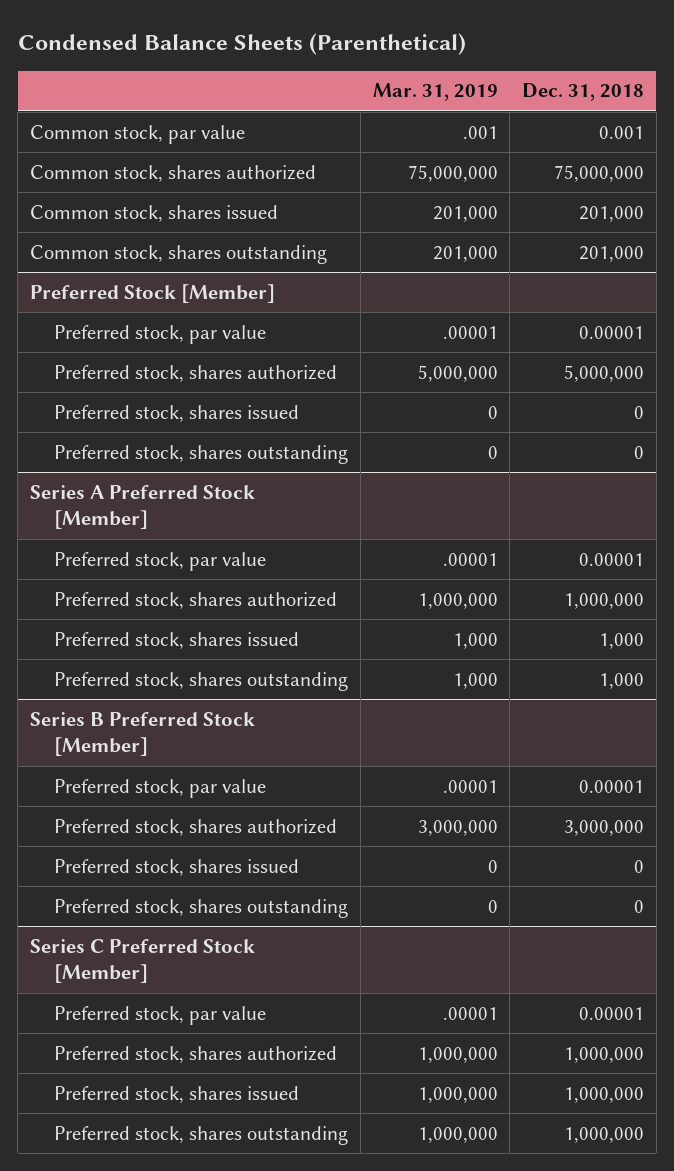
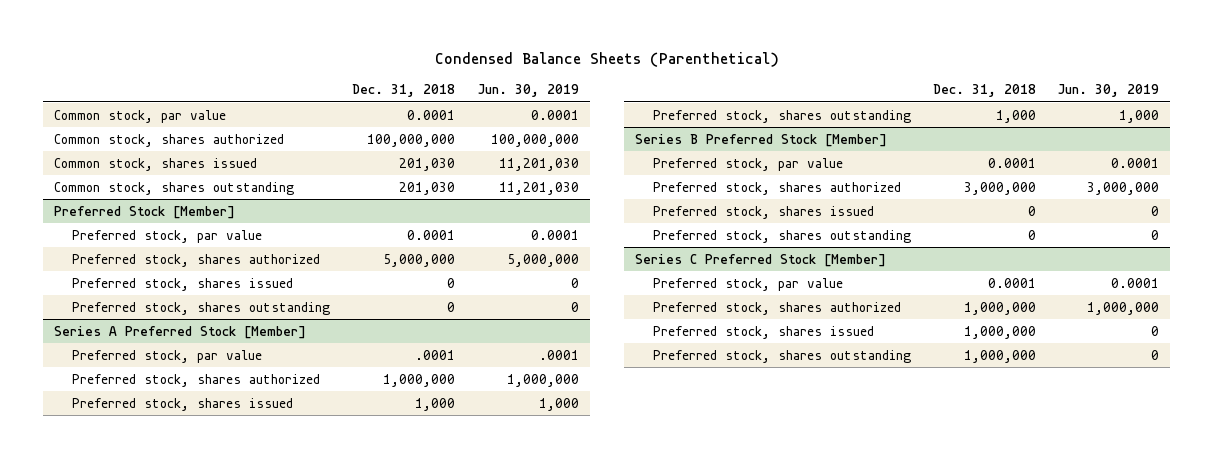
[372,83,498,102] Mar. 31, 2019 -> none
none -> [477,84,579,98] Jun. 30, 2019
[599,125,645,139] 0.001 -> [407,109,456,120] 0.0001
[554,164,645,182] 75,000,000 -> [367,133,456,147] 100,000,000
[579,205,645,222] 201,000 -> [399,157,456,171] 201,030
[579,245,645,262] 201,000 -> [399,181,456,195] 201,030
[579,325,645,339] 0.00001 -> [407,229,456,240] 0.0001
[579,552,645,566] 0.00001 -> [415,349,456,360] .0001
[579,779,645,793] 0.00001 -> [987,157,1036,168] 0.0001
[579,1006,645,1020] 0.00001 -> [987,277,1036,288] 0.0001

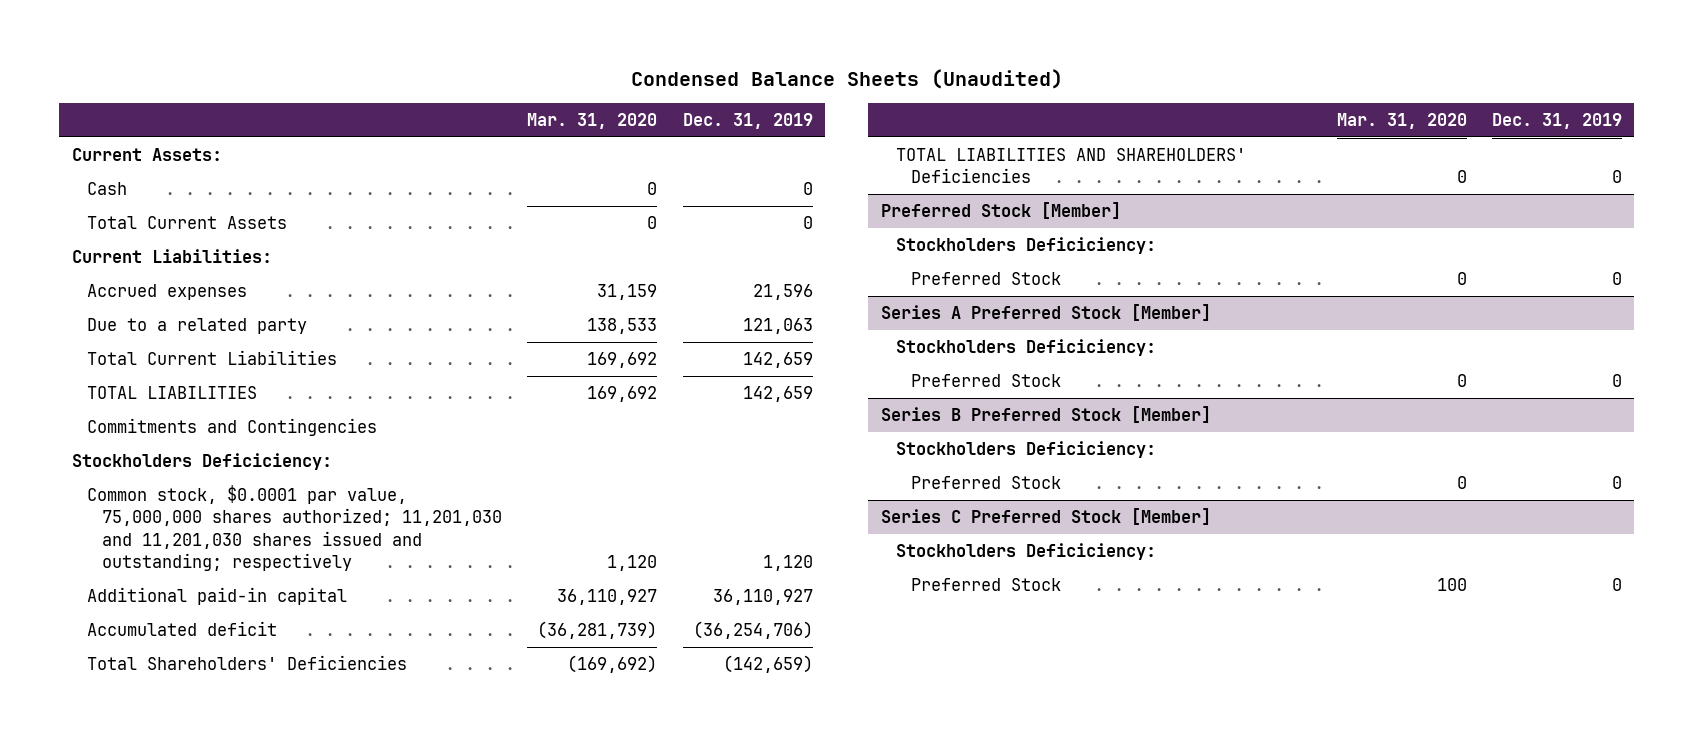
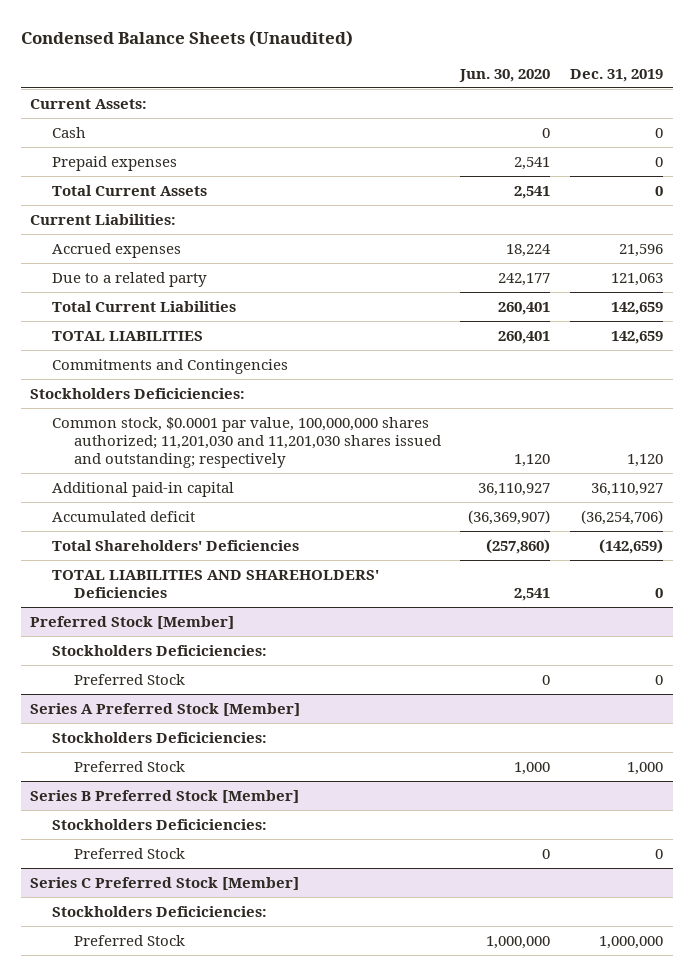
[527,112,658,129] Mar. 31, 2020 -> none
none -> [459,68,551,82] Jun. 30, 2020
none -> [52,156,178,172] Prepaid expenses
[71,453,332,471] Stockholders Deficiciency: -> [30,388,246,400] Stockholders Deficiciencies:
[86,485,503,571] Common stock, $0.0001 par value, 75,000,000 shares authorized; 11,201,030 and 11,201,030 shares issued and outstanding; respectively -> [52,417,441,469] Common stock, $0.0001 par value, 100,000,000 shares authorized; 11,201,030 and 11,201,030 shares issued and outstanding; respectively
[896,237,1157,255] Stockholders Deficiciency: -> [52,645,268,657] Stockholders Deficiciencies:
[896,339,1157,357] Stockholders Deficiciency: -> [52,732,268,744] Stockholders Deficiciencies:
[1611,374,1622,388] 0 -> [626,762,663,776] 1,000
[896,441,1157,459] Stockholders Deficiciency: -> [52,819,268,831] Stockholders Deficiciencies:
[896,543,1157,561] Stockholders Deficiciency: -> [52,906,268,918] Stockholders Deficiciencies:
[1611,578,1622,592] 0 -> [598,936,663,950] 1,000,000

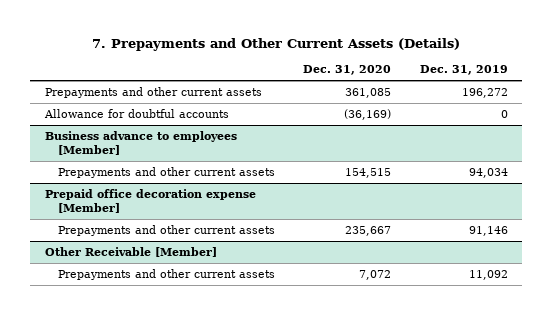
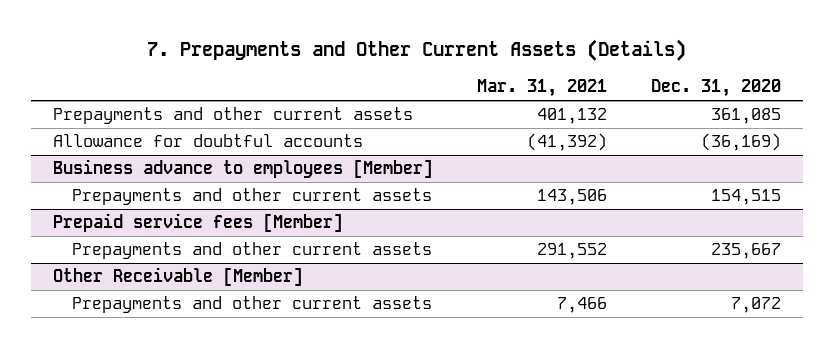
[419,65,508,76] Dec. 31, 2019 -> none
none -> [477,79,608,98] Mar. 31, 2021
[44,188,256,213] Prepaid office decoration expense [Member] -> [52,213,343,233] Prepaid service fees [Member]

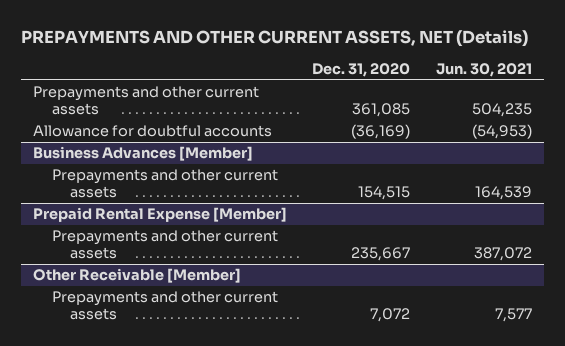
[147,39,687,62] 7. Prepayments and Other Current Assets (Details) -> [20,30,528,48] PREPAYMENTS AND OTHER CURRENT ASSETS, NET (Details)
[477,79,608,98] Mar. 31, 2021 -> none
none -> [435,63,532,78] Jun. 30, 2021
[52,159,433,179] Business advance to employees [Member] -> [33,146,254,162] Business Advances [Member]
[52,213,343,233] Prepaid service fees [Member] -> [33,207,288,223] Prepaid Rental Expense [Member]

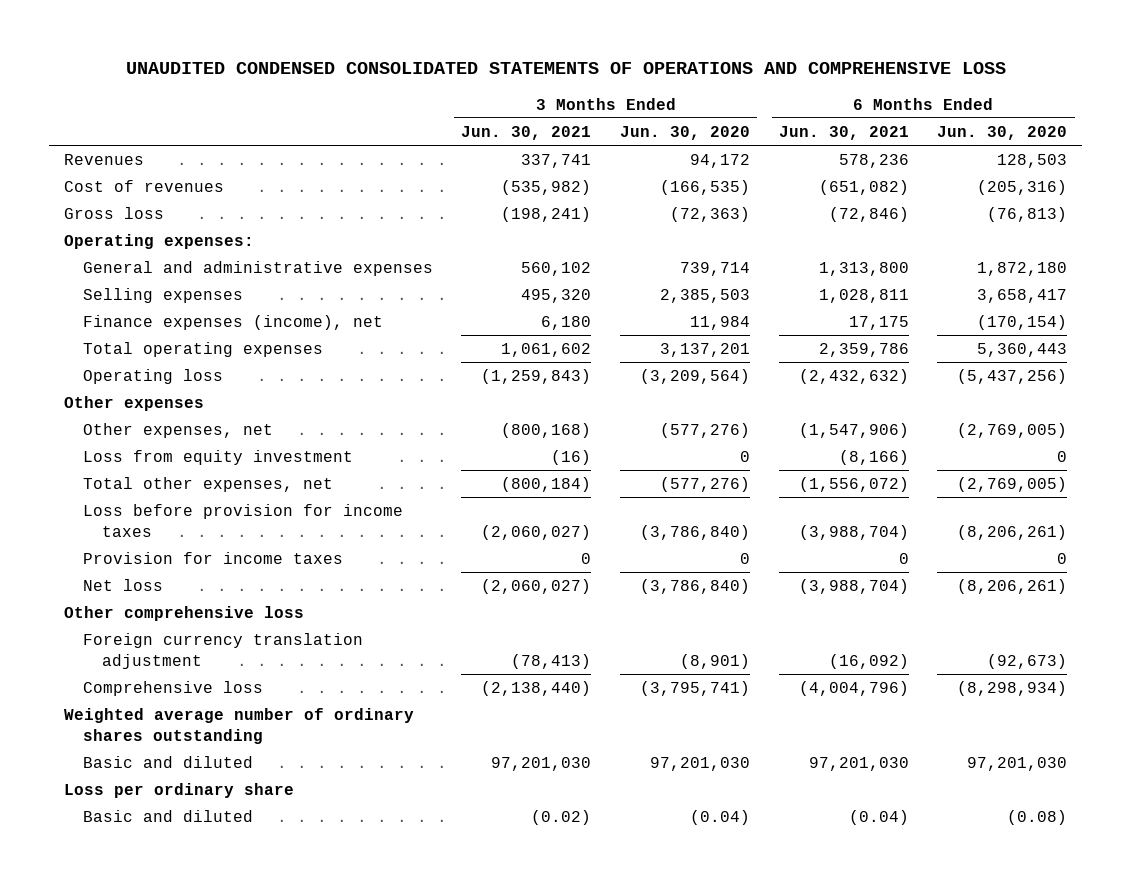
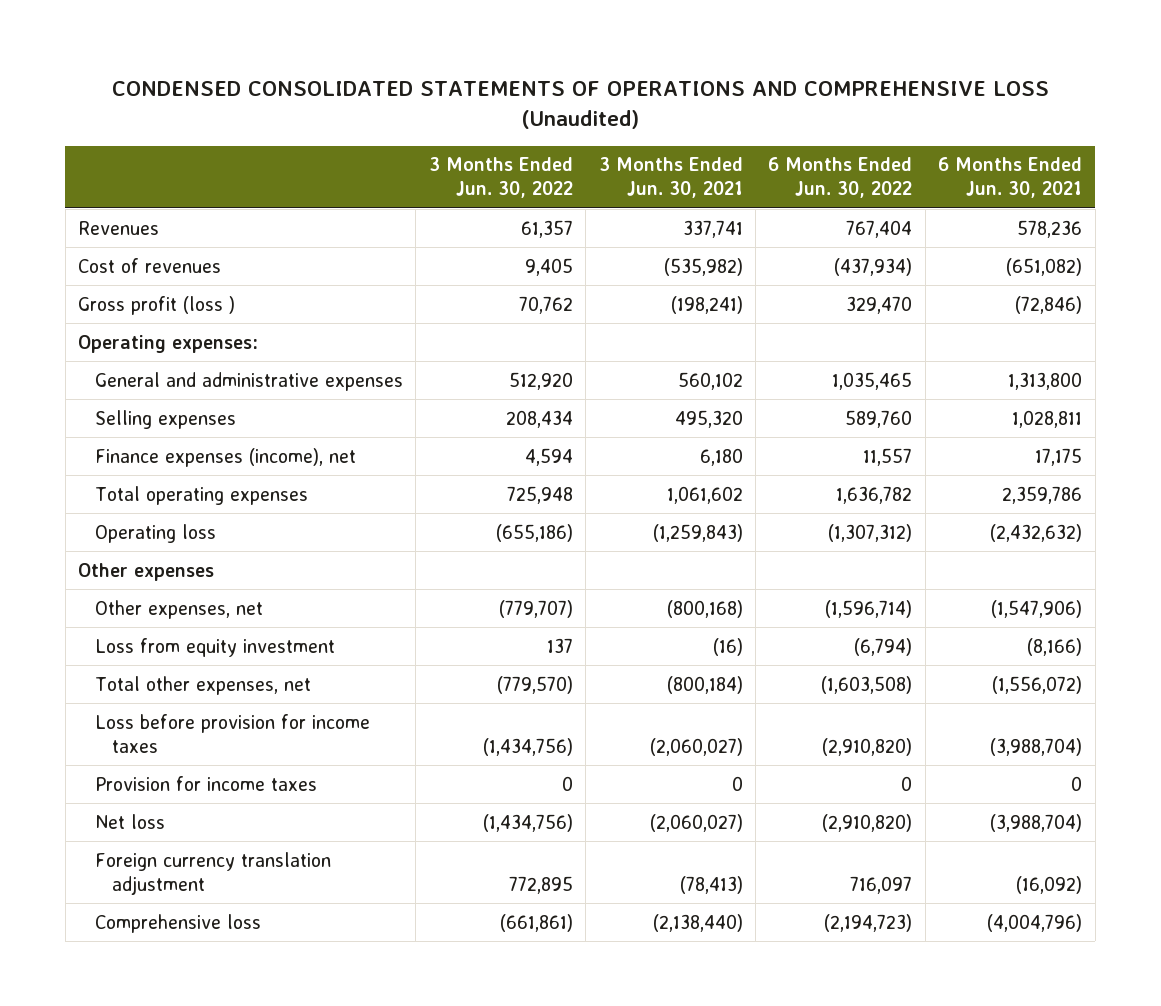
[125,62,1006,75] UNAUDITED CONDENSED CONSOLIDATED STATEMENTS OF OPERATIONS AND COMPREHENSIVE LOSS -> [112,80,1050,129] CONDENSED CONSOLIDATED STATEMENTS OF OPERATIONS AND COMPREHENSIVE LOSS (Unaudited)
[620,125,751,140] Jun. 30, 2020 -> none
[937,125,1068,140] Jun. 30, 2020 -> none
none -> [428,157,573,199] 3 Months Ended Jun. 30, 2022
none -> [768,157,913,199] 6 Months Ended Jun. 30, 2022
[63,207,164,220] Gross loss -> [78,295,236,315] Gross profit (loss )
[63,606,304,622] Other comprehensive loss -> none
[63,708,414,744] Weighted average number of ordinary shares outstanding -> none
[82,756,253,769] Basic and diluted -> none
[63,783,294,799] Loss per ordinary share -> none
[82,810,253,823] Basic and diluted -> none

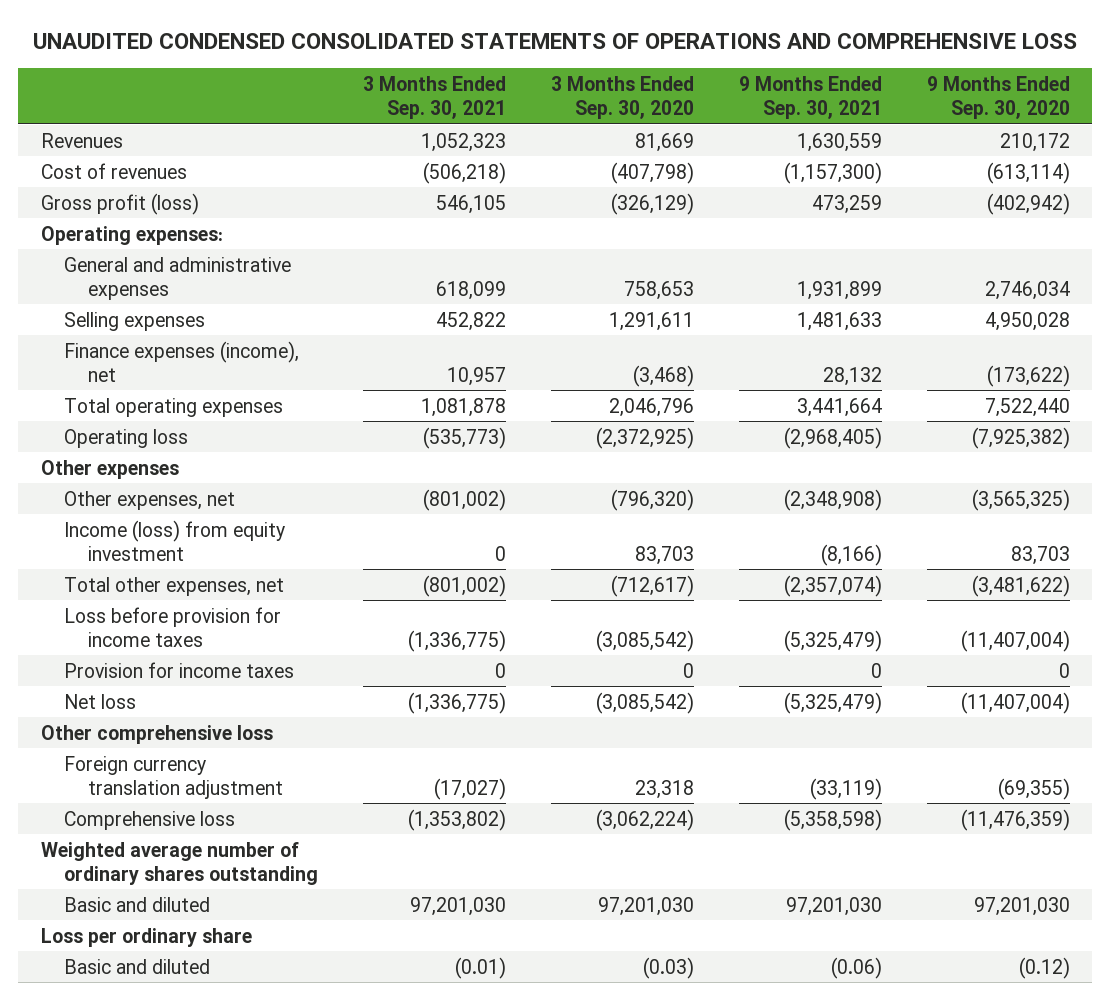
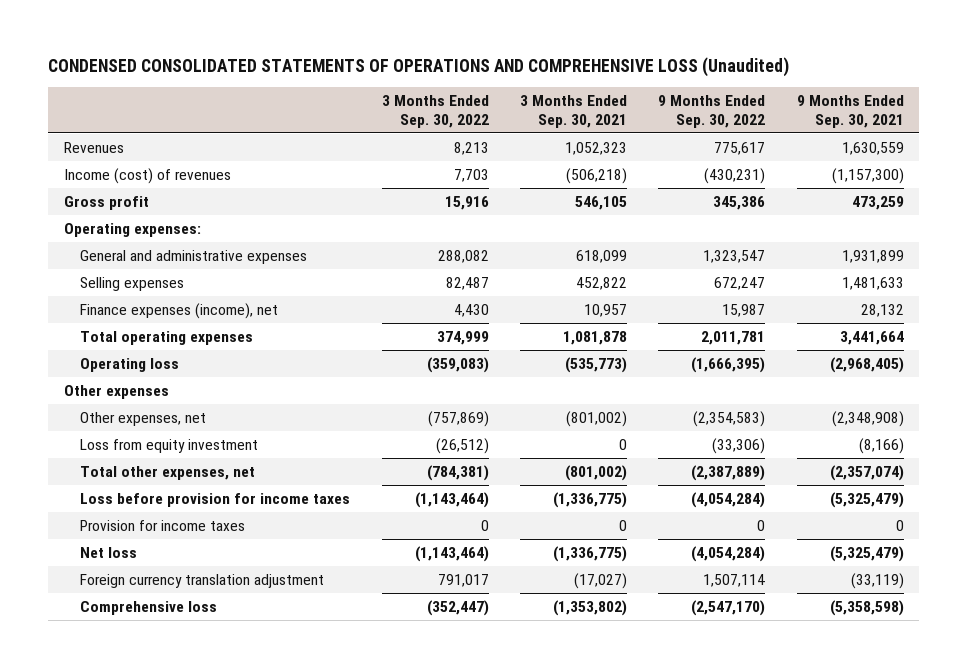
[33,32,1078,49] UNAUDITED CONDENSED CONSOLIDATED STATEMENTS OF OPERATIONS AND COMPREHENSIVE LOSS -> [48,57,790,78] CONDENSED CONSOLIDATED STATEMENTS OF OPERATIONS AND COMPREHENSIVE LOSS (Unaudited)
[551,75,695,119] 3 Months Ended Sep. 30, 2020 -> none
[926,75,1070,119] 9 Months Ended Sep. 30, 2020 -> none
none -> [381,95,489,128] 3 Months Ended Sep. 30, 2022
none -> [658,95,766,128] 9 Months Ended Sep. 30, 2022
[40,162,187,179] Cost of revenues -> [63,167,231,184] Income (cost) of revenues
[40,192,199,215] Gross profit (loss) -> [63,195,149,210] Gross profit
[64,519,286,561] Income (loss) from equity investment -> [80,438,259,453] Loss from equity investment
[40,724,273,744] Other comprehensive loss -> none
[40,841,319,885] Weighted average number of ordinary shares outstanding -> none
[64,896,211,912] Basic and diluted -> none
[40,927,252,947] Loss per ordinary share -> none
[64,958,211,974] Basic and diluted -> none

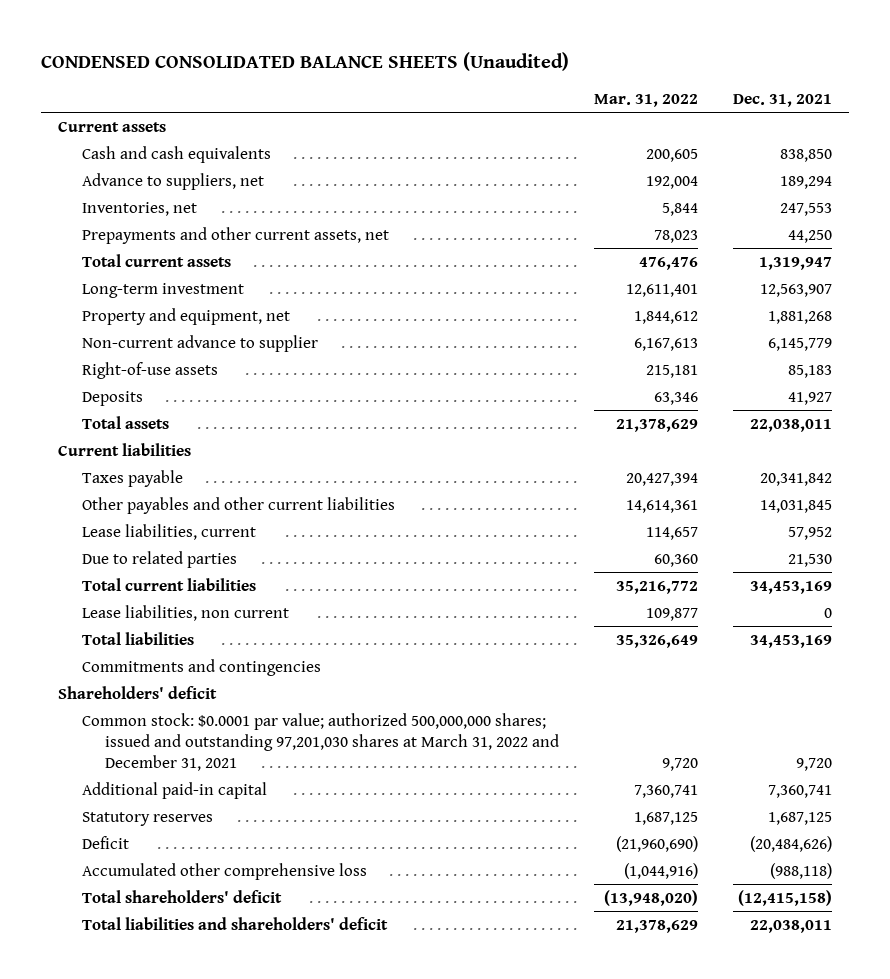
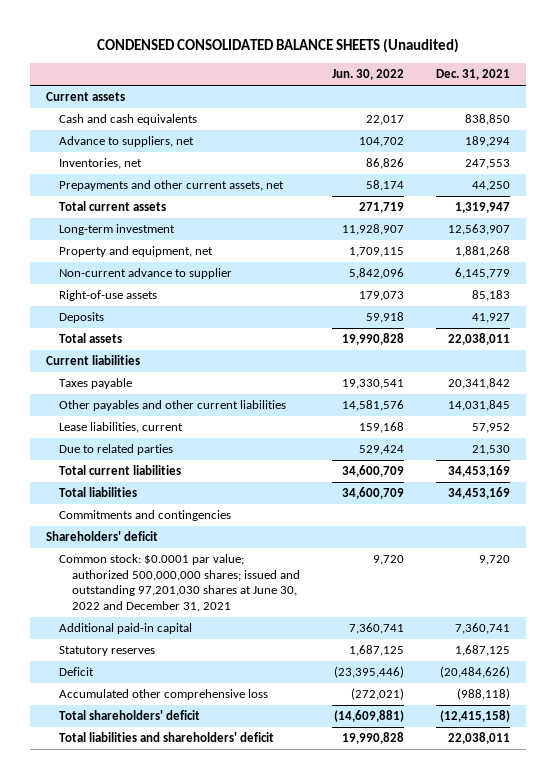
[593,93,698,107] Mar. 31, 2022 -> none
none -> [331,69,404,81] Jun. 30, 2022
[81,604,289,621] Lease liabilities, non current -> none
[81,712,560,771] Common stock: $0.0001 par value; authorized 500,000,000 shares; issued and outstanding 97,201,030 shares at March 31, 2022 and December 31, 2021 -> [59,554,301,613] Common stock: $0.0001 par value; authorized 500,000,000 shares; issued and outstanding 97,201,030 shares at June 30, 2022 and December 31, 2021

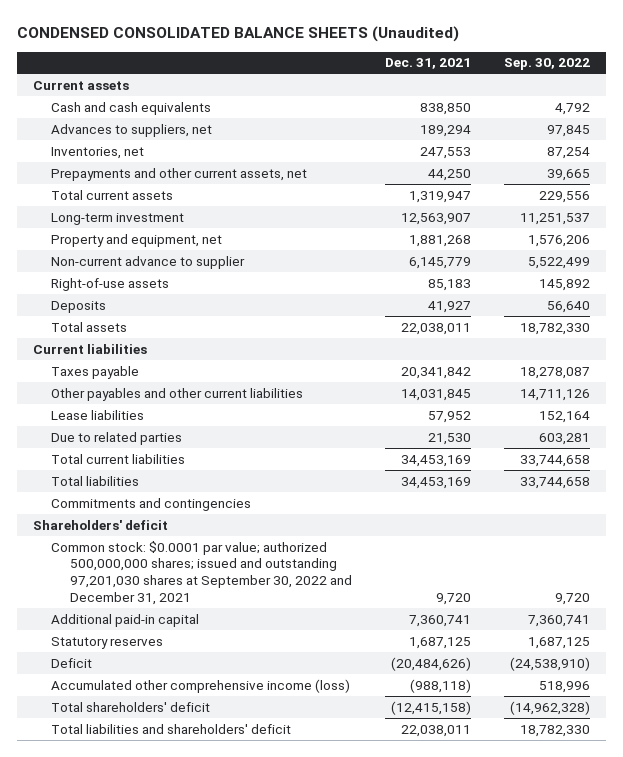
[331,69,404,81] Jun. 30, 2022 -> none
none -> [503,58,590,71] Sep. 30, 2022
[59,136,195,148] Advance to suppliers, net -> [51,123,213,137] Advances to suppliers, net
[59,422,184,434] Lease liabilities, current -> [51,409,145,420] Lease liabilities
[59,554,301,613] Common stock: $0.0001 par value; authorized 500,000,000 shares; issued and outstanding 97,201,030 shares at June 30, 2022 and December 31, 2021 -> [51,540,352,605] Common stock: $0.0001 par value; authorized 500,000,000 shares; issued and outstanding 97,201,030 shares at September 30, 2022 and December 31, 2021
[59,689,269,701] Accumulated other comprehensive loss -> [51,678,351,693] Accumulated other comprehensive income (loss)

